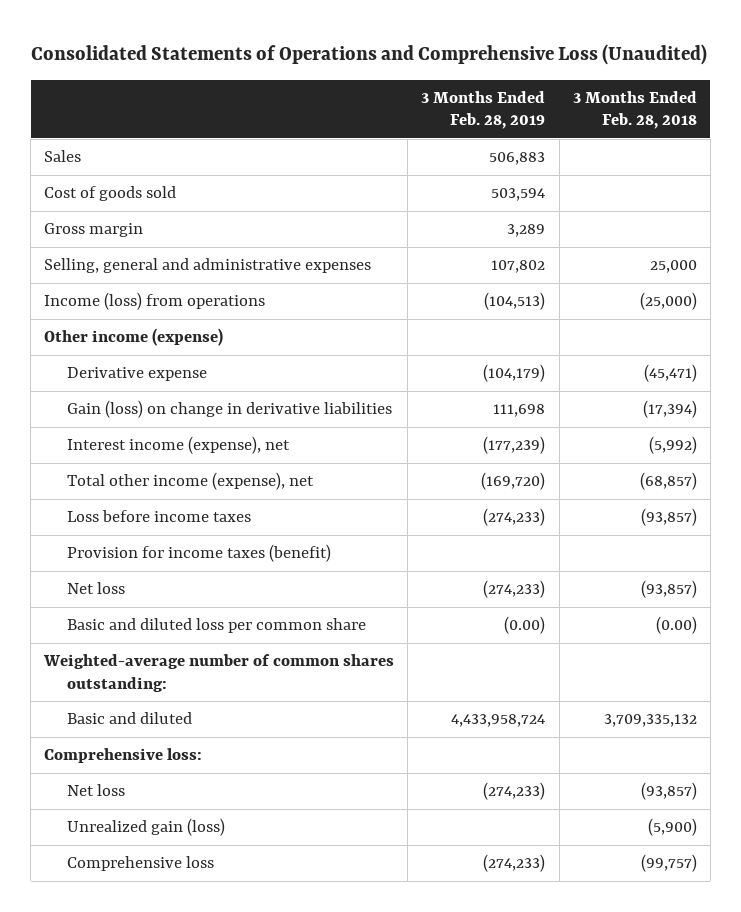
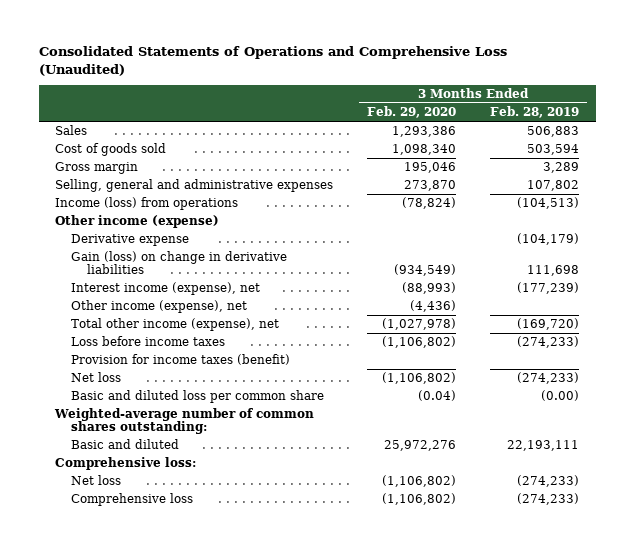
[572,90,697,130] 3 Months Ended Feb. 28, 2018 -> none
none -> [367,106,457,119] Feb. 29, 2020
none -> [71,300,248,314] Other income (expense), net
[451,714,546,728] 4,433,958,724 -> [506,440,579,452] 22,193,111
[67,818,226,837] Unrealized gain (loss) -> none

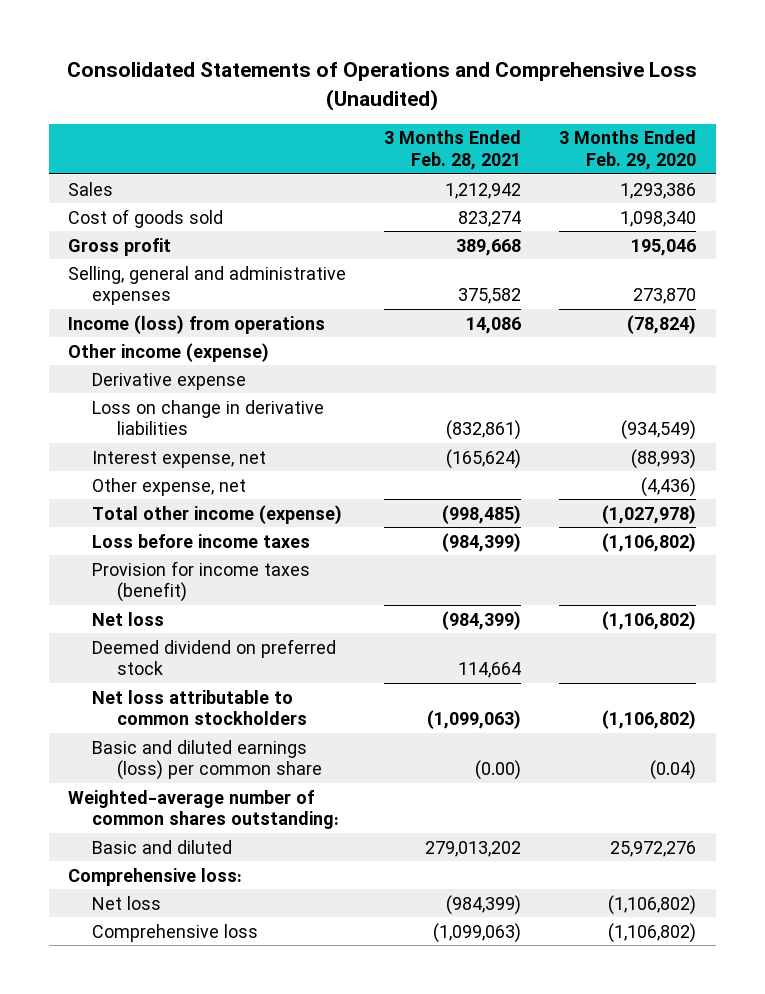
[489,106,579,119] Feb. 28, 2019 -> none
none -> [384,130,522,171] 3 Months Ended Feb. 28, 2021
[55,162,139,175] Gross margin -> [68,237,172,256] Gross profit
[71,251,288,275] Gain (loss) on change in derivative liabilities -> [92,399,325,436] Loss on change in derivative liabilities
[71,282,261,296] Interest income (expense), net -> [92,450,267,468] Interest expense, net
[71,300,248,314] Other income (expense), net -> [92,477,247,496] Other expense, net
[71,318,280,332] Total other income (expense), net -> [92,504,343,524] Total other income (expense)
none -> [92,638,337,676] Deemed dividend on preferred stock
none -> [92,689,307,726] Net loss attributable to common stockholders
[71,390,325,404] Basic and diluted loss per common share -> [92,739,322,781] Basic and diluted earnings (loss) per common share

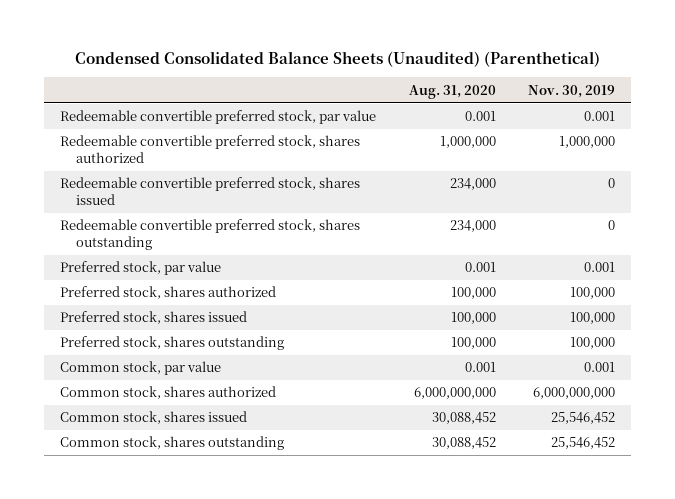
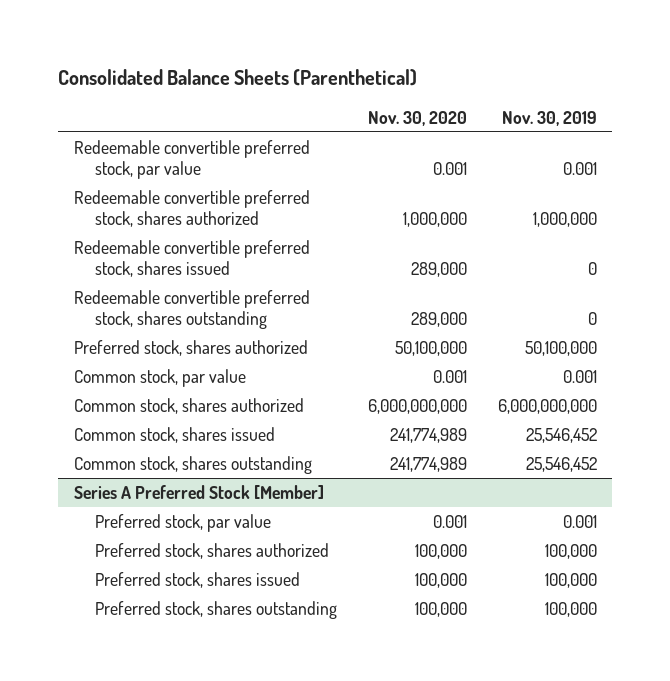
[74,51,600,68] Condensed Consolidated Balance Sheets (Unaudited) (Parenthetical) -> [58,69,418,87] Consolidated Balance Sheets (Parenthetical)
[408,84,496,99] Aug. 31, 2020 -> none
none -> [367,110,467,126] Nov. 30, 2020
[60,261,222,276] Preferred stock, par value -> none
[60,311,248,325] Preferred stock, shares issued -> none
[60,336,285,351] Preferred stock, shares outstanding -> none
[569,287,615,300] 100,000 -> [524,340,597,356] 50,100,000
none -> [73,484,324,499] Series A Preferred Stock [Member]
none -> [94,513,271,532] Preferred stock, par value
none -> [94,542,329,559] Preferred stock, shares authorized
none -> [94,571,300,588] Preferred stock, shares issued
none -> [94,600,337,619] Preferred stock, shares outstanding

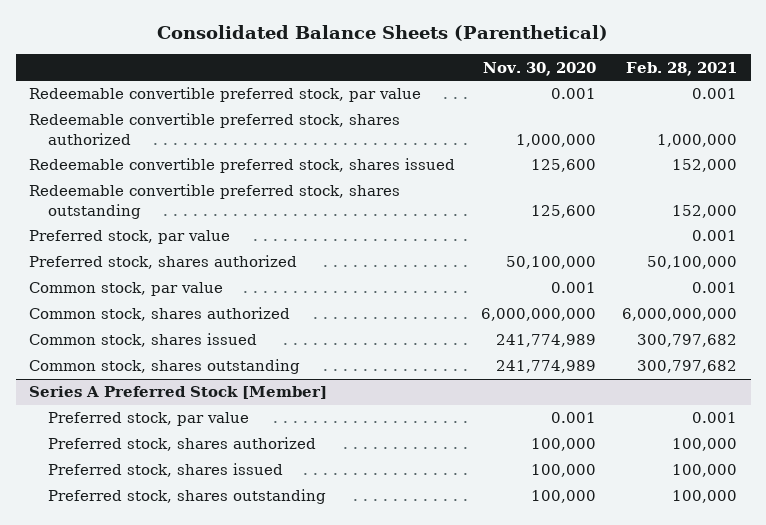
[501,110,597,126] Nov. 30, 2019 -> none
none -> [626,61,738,76] Feb. 28, 2021
[410,262,467,278] 289,000 -> [531,159,597,173] 125,600
[410,312,467,328] 289,000 -> [531,204,597,218] 125,600
none -> [28,230,230,245] Preferred stock, par value

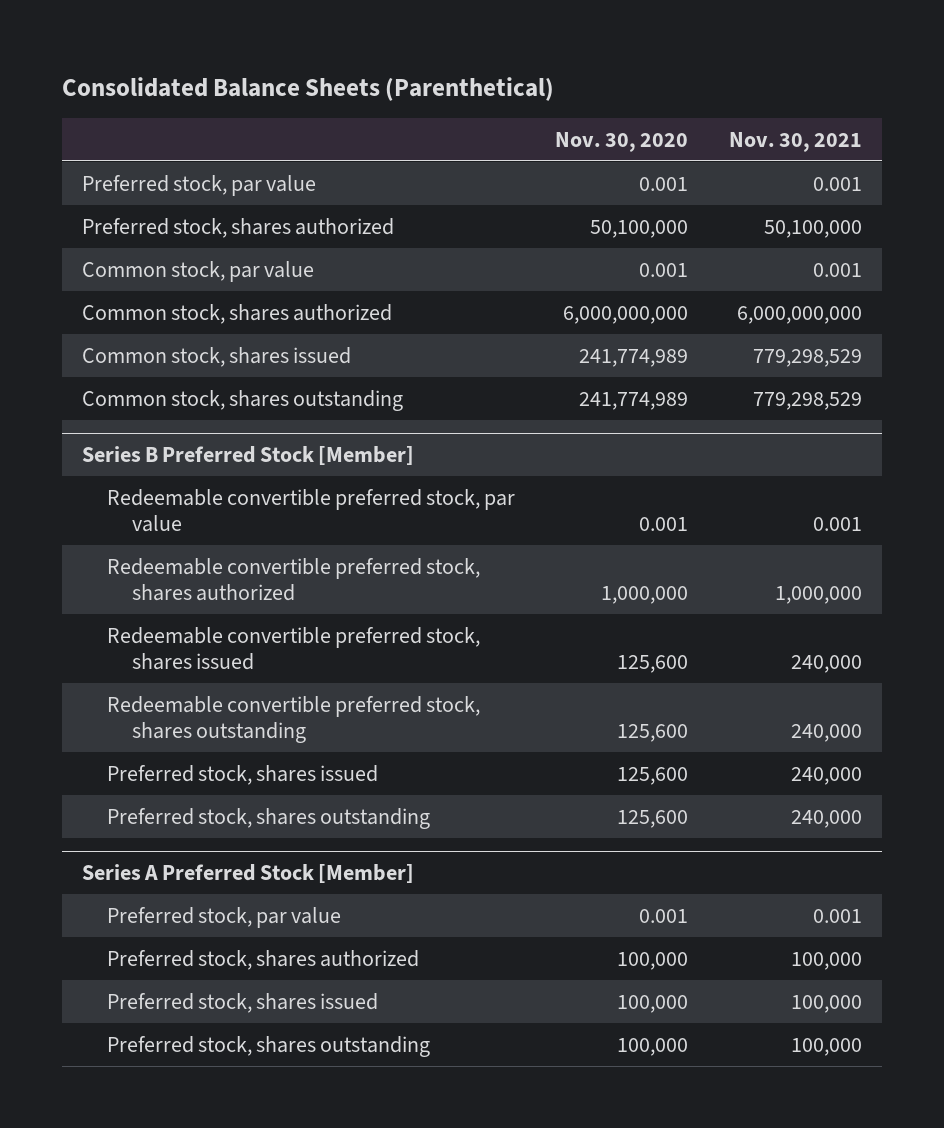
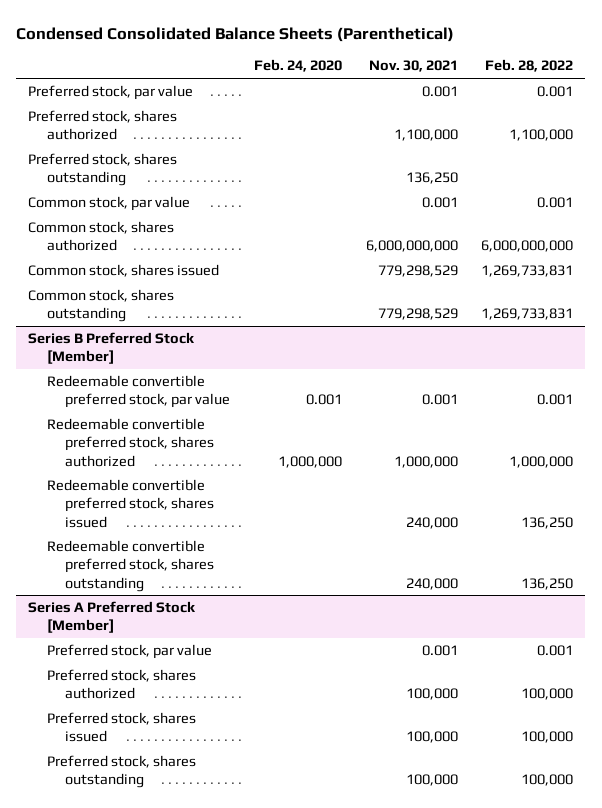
[62,77,555,102] Consolidated Balance Sheets (Parenthetical) -> [16,26,455,42] Condensed Consolidated Balance Sheets (Parenthetical)
[555,131,689,152] Nov. 30, 2020 -> none
none -> [253,59,342,73] Feb. 24, 2020
none -> [485,59,574,73] Feb. 28, 2022
[763,219,862,238] 50,100,000 -> [393,129,458,142] 1,100,000
none -> [28,153,178,187] Preferred stock, shares outstanding
[107,764,379,785] Preferred stock, shares issued -> none
[107,807,431,829] Preferred stock, shares outstanding -> none

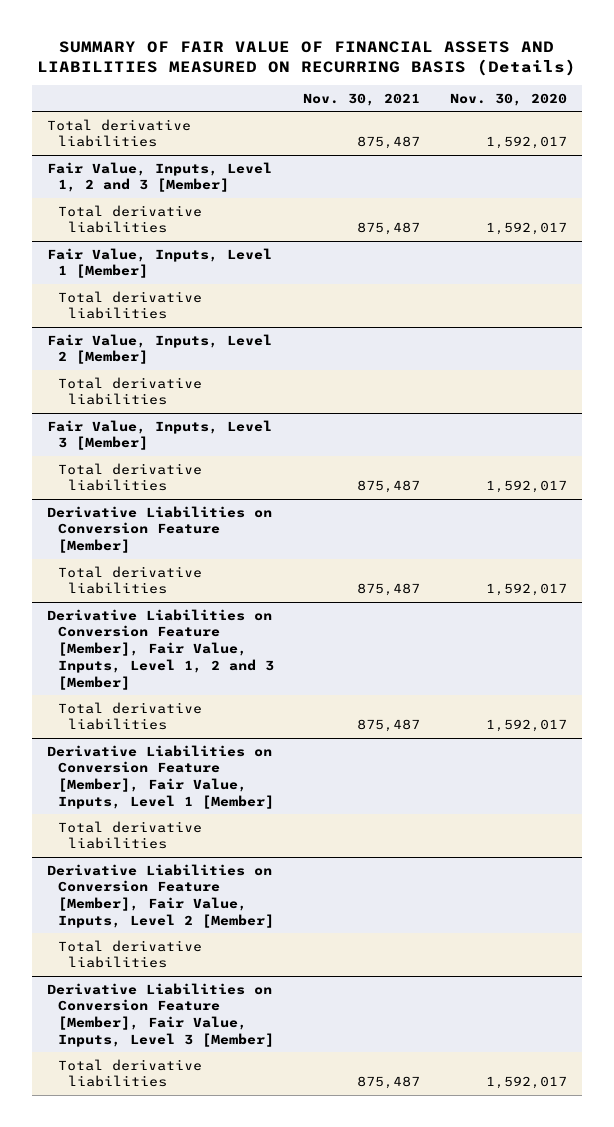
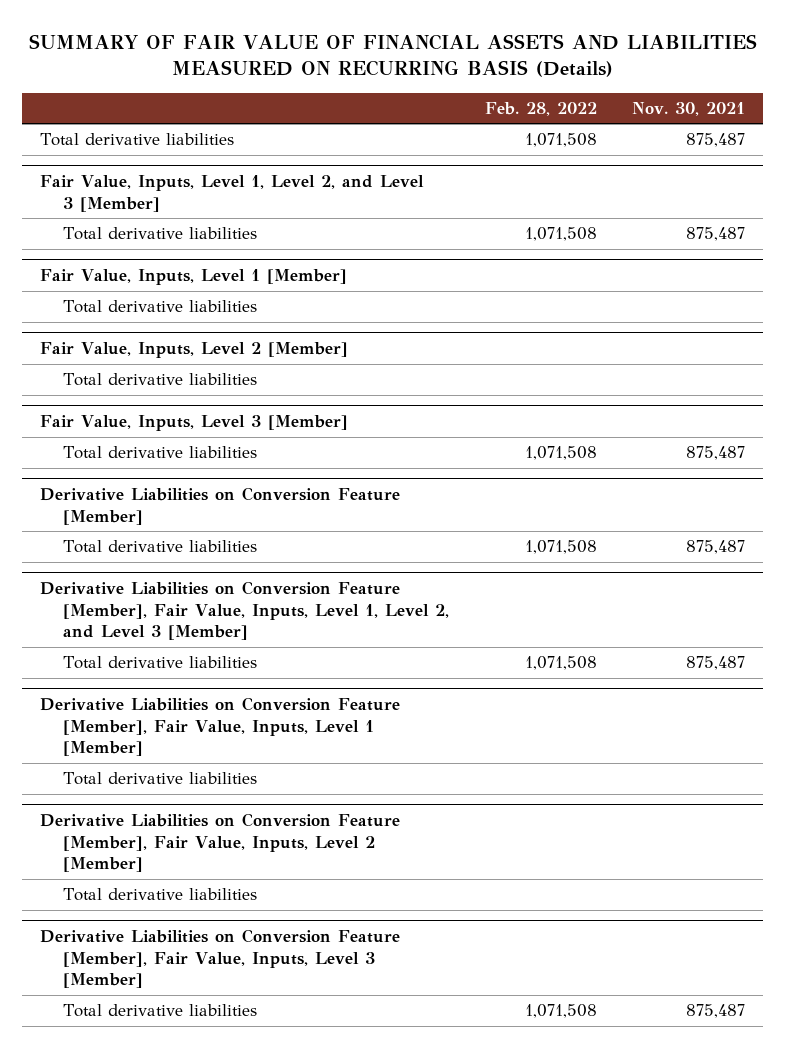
[449,92,567,106] Nov. 30, 2020 -> none
none -> [484,101,597,116] Feb. 28, 2022
[47,161,273,193] Fair Value, Inputs, Level 1, 2 and 3 [Member] -> [39,175,424,212] Fair Value, Inputs, Level 1, Level 2, and Level 3 [Member]
[47,608,274,690] Derivative Liabilities on Conversion Feature [Member], Fair Value, Inputs, Level 1, 2 and 3 [Member] -> [39,581,450,641] Derivative Liabilities on Conversion Feature [Member], Fair Value, Inputs, Level 1, Level 2, and Level 3 [Member]

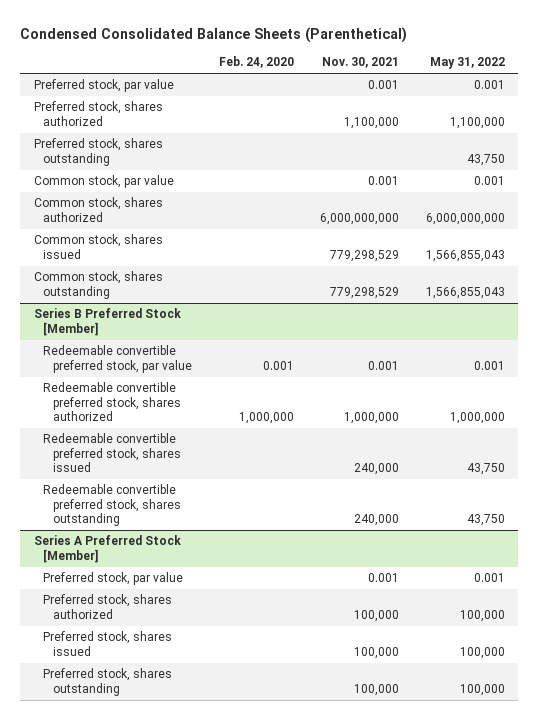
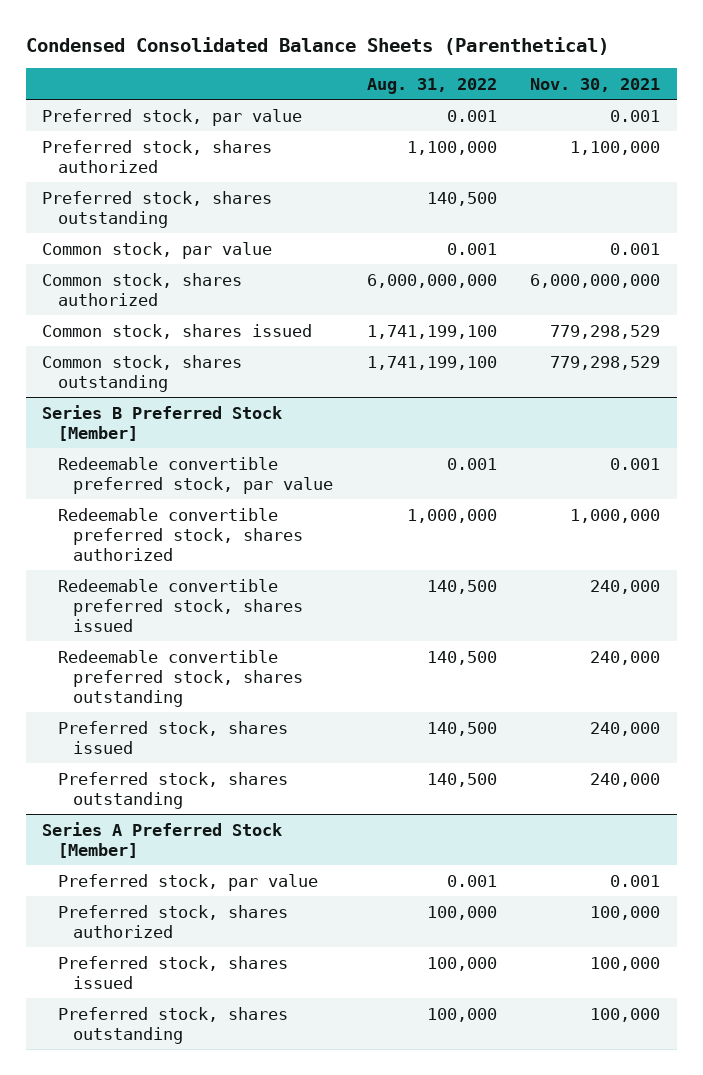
[218,56,294,69] Feb. 24, 2020 -> none
[430,57,506,70] May 31, 2022 -> none
none -> [366,77,497,94] Aug. 31, 2022
none -> [57,720,288,754] Preferred stock, shares issued
none -> [57,771,288,809] Preferred stock, shares outstanding

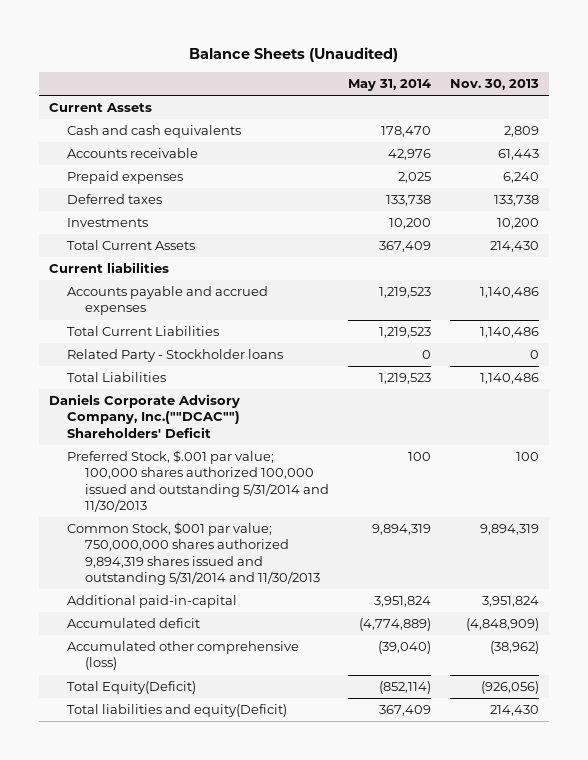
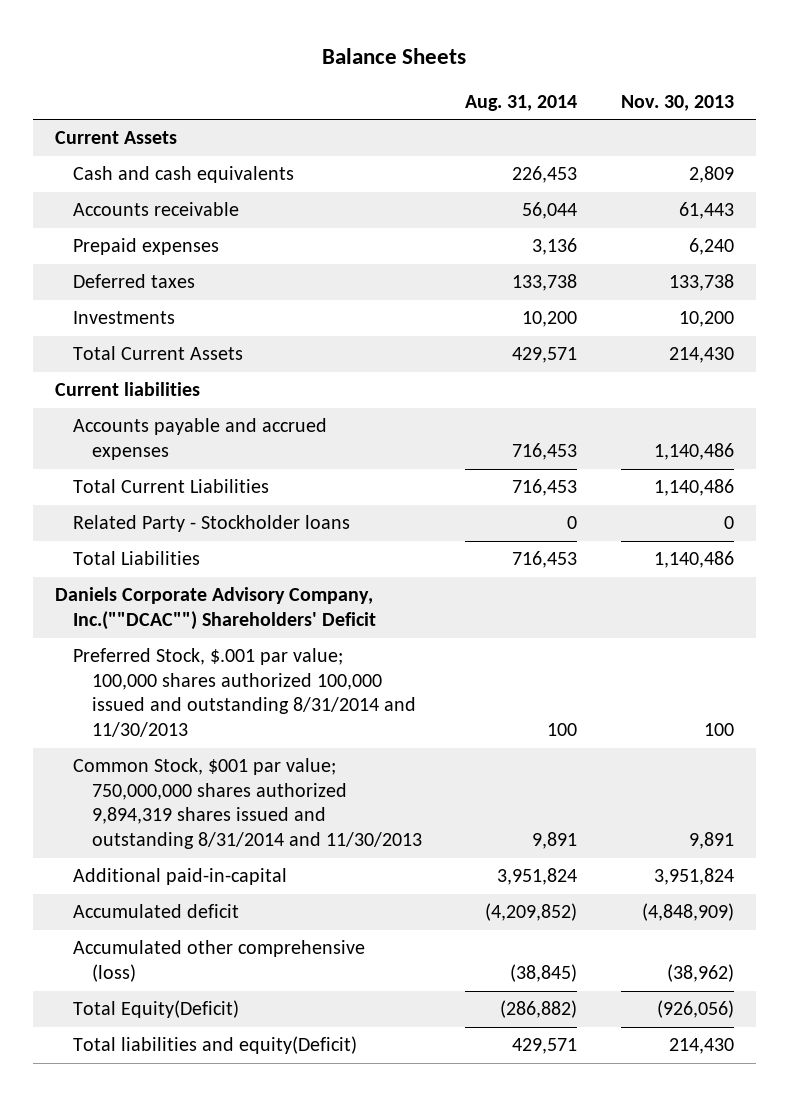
[188,47,398,63] Balance Sheets (Unaudited) -> [322,47,467,64] Balance Sheets
[347,79,431,92] May 31, 2014 -> none
none -> [465,94,578,111] Aug. 31, 2014
[66,450,329,513] Preferred Stock, $.001 par value; 100,000 shares authorized 100,000 issued and outstanding 5/31/2014 and 11/30/2013 -> [73,648,416,738] Preferred Stock, $.001 par value; 100,000 shares authorized 100,000 issued and outstanding 8/31/2014 and 11/30/2013
[66,522,320,586] Common Stock, $001 par value; 750,000,000 shares authorized 9,894,319 shares issued and outstanding 5/31/2014 and 11/30/2013 -> [73,758,422,850] Common Stock, $001 par value; 750,000,000 shares authorized 9,894,319 shares issued and outstanding 8/31/2014 and 11/30/2013
[480,524,540,536] 9,894,319 -> [688,832,734,850] 9,891

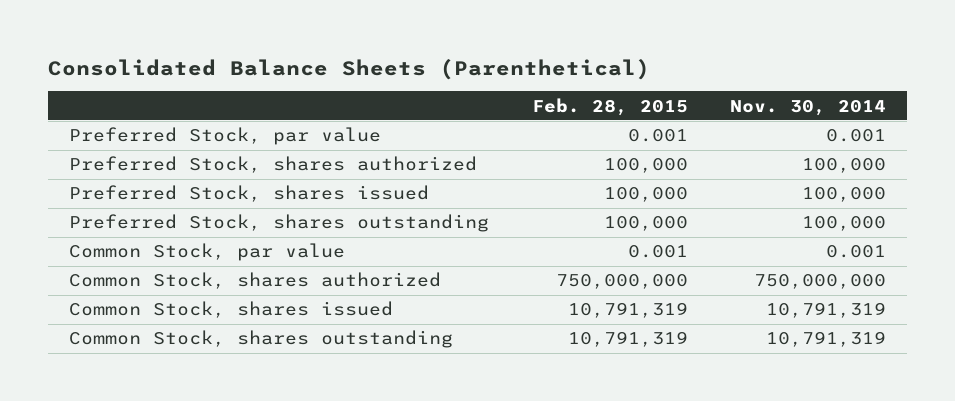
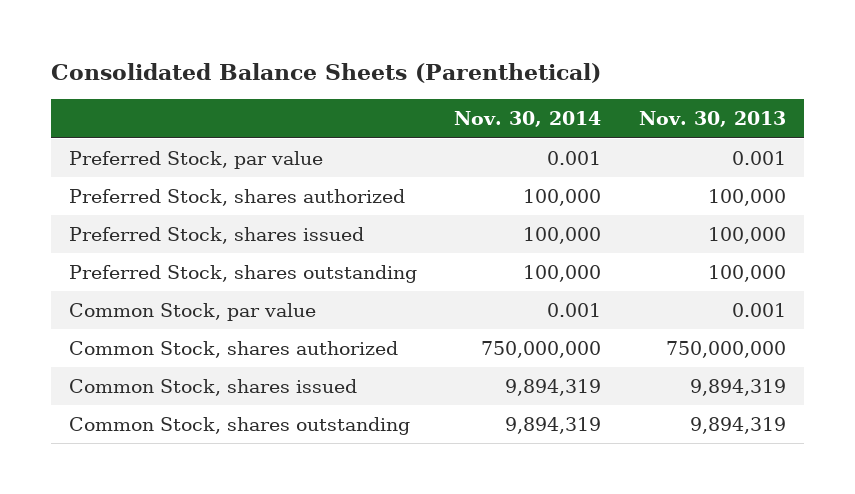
[531,97,688,116] Feb. 28, 2015 -> none
none -> [638,111,786,128] Nov. 30, 2013
[765,302,886,319] 10,791,319 -> [505,379,602,397] 9,894,319
[765,331,886,348] 10,791,319 -> [505,417,602,435] 9,894,319

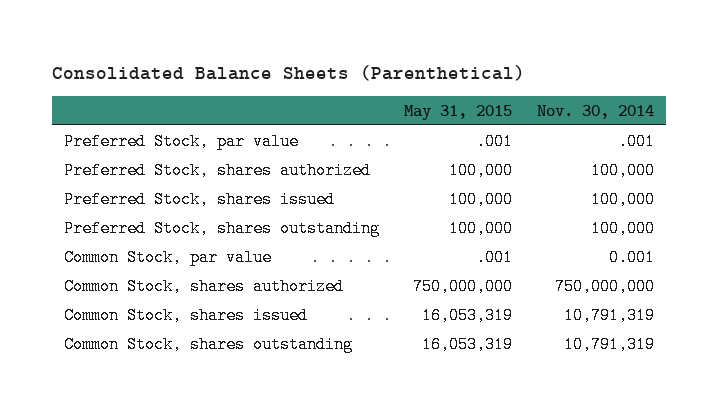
[638,111,786,128] Nov. 30, 2013 -> none
none -> [403,104,512,120] May 31, 2015
[547,151,602,166] 0.001 -> [617,132,655,150] .001
[505,379,602,397] 9,894,319 -> [563,306,655,324] 10,791,319
[505,417,602,435] 9,894,319 -> [563,335,655,353] 10,791,319

